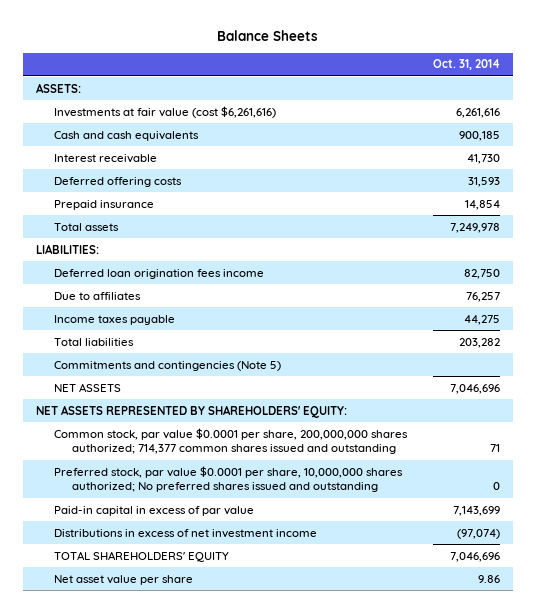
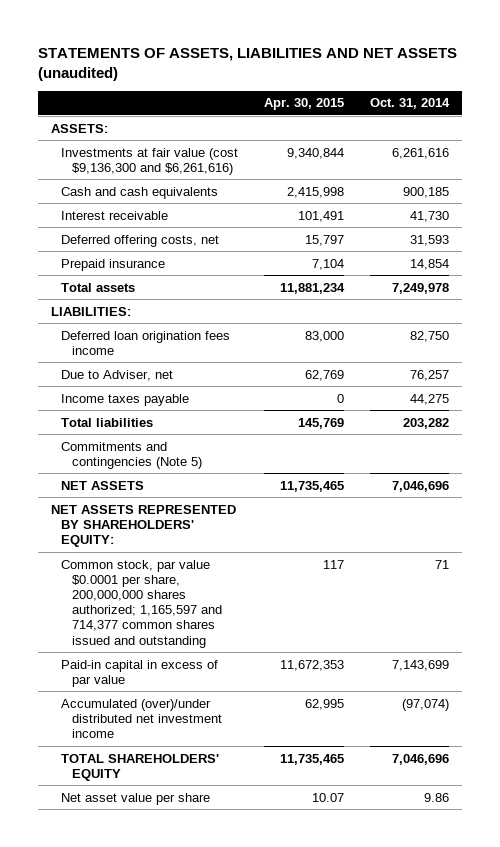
[216,29,318,41] Balance Sheets -> [37,47,457,81] STATEMENTS OF ASSETS, LIABILITIES AND NET ASSETS (unaudited)
none -> [264,98,345,111] Apr. 30, 2015
[53,105,276,118] Investments at fair value (cost $6,261,616) -> [61,147,239,175] Investments at fair value (cost $9,136,300 and $6,261,616)
[53,176,182,187] Deferred offering costs -> [61,234,220,247] Deferred offering costs, net
[53,291,141,300] Due to affiliates -> [61,369,174,381] Due to Adviser, net
[53,465,403,493] Preferred stock, par value $0.0001 per share, 10,000,000 shares authorized; No preferred shares issued and outstanding -> none
[53,427,408,455] Common stock, par value $0.0001 per share, 200,000,000 shares authorized; 714,377 common shares issued and outstanding -> [61,559,223,648] Common stock, par value $0.0001 per share, 200,000,000 shares authorized; 1,165,597 and 714,377 common shares issued and outstanding
[53,528,317,538] Distributions in excess of net investment income -> [61,698,223,738] Accumulated (over)/under distributed net investment income

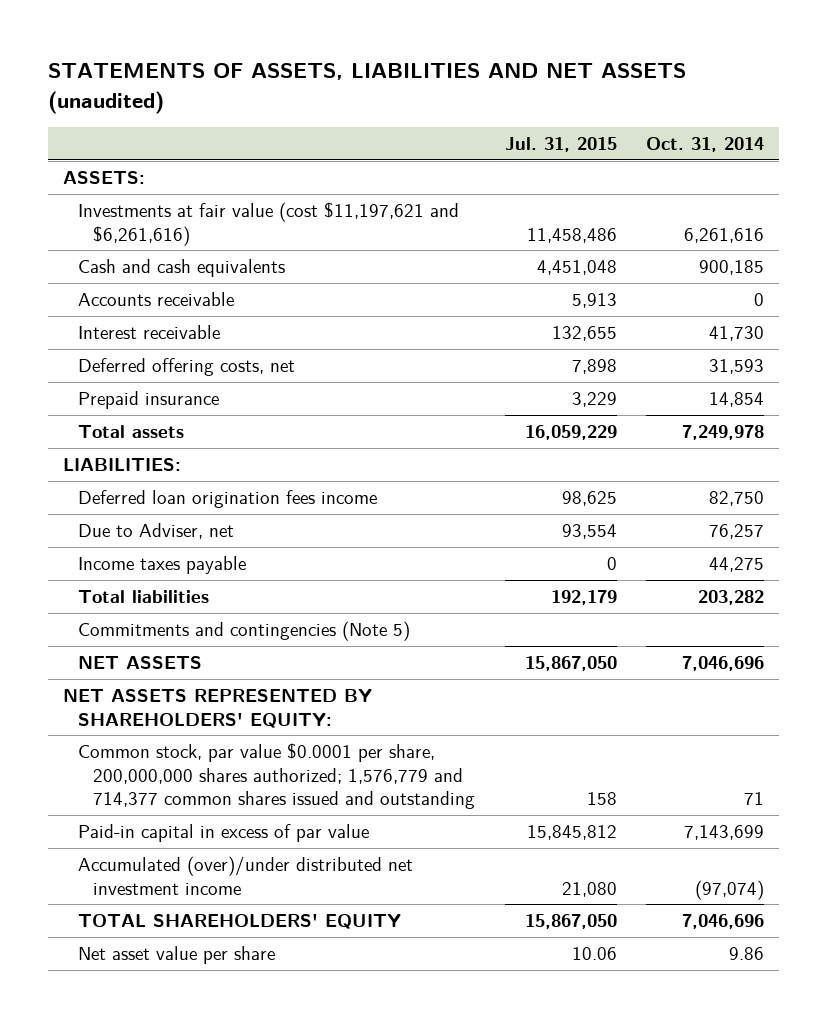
[264,98,345,111] Apr. 30, 2015 -> none
none -> [504,136,617,152] Jul. 31, 2015
[61,147,239,175] Investments at fair value (cost $9,136,300 and $6,261,616) -> [78,202,460,246] Investments at fair value (cost $11,197,621 and $6,261,616)
none -> [78,292,235,307] Accounts receivable
[61,559,223,648] Common stock, par value $0.0001 per share, 200,000,000 shares authorized; 1,165,597 and 714,377 common shares issued and outstanding -> [78,743,476,810] Common stock, par value $0.0001 per share, 200,000,000 shares authorized; 1,576,779 and 714,377 common shares issued and outstanding

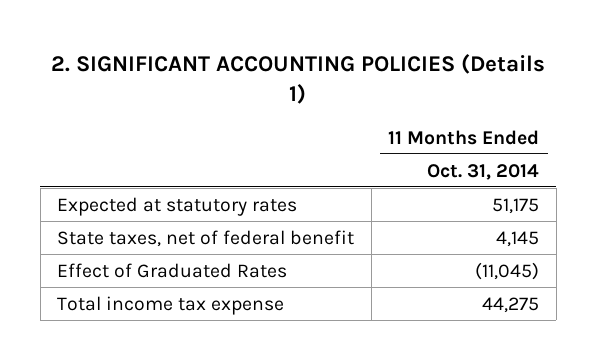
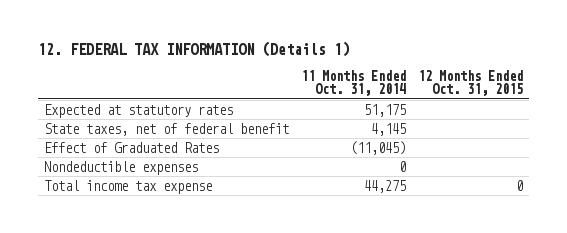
[51,53,546,105] 2. SIGNIFICANT ACCOUNTING POLICIES (Details 1) -> [37,40,350,57] 12. FEDERAL TAX INFORMATION (Details 1)
none -> [417,69,523,97] 12 Months Ended Oct. 31, 2015
none -> [43,160,198,175] Nondeductible expenses

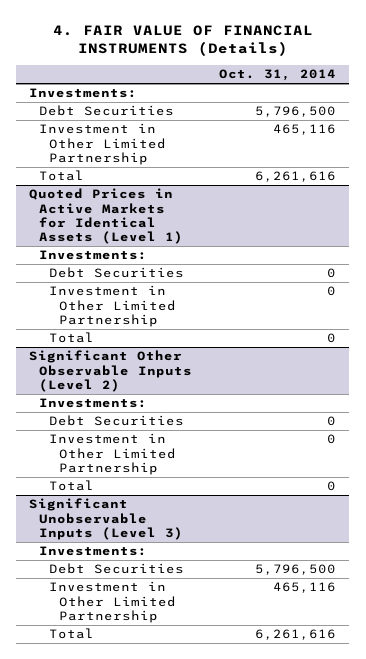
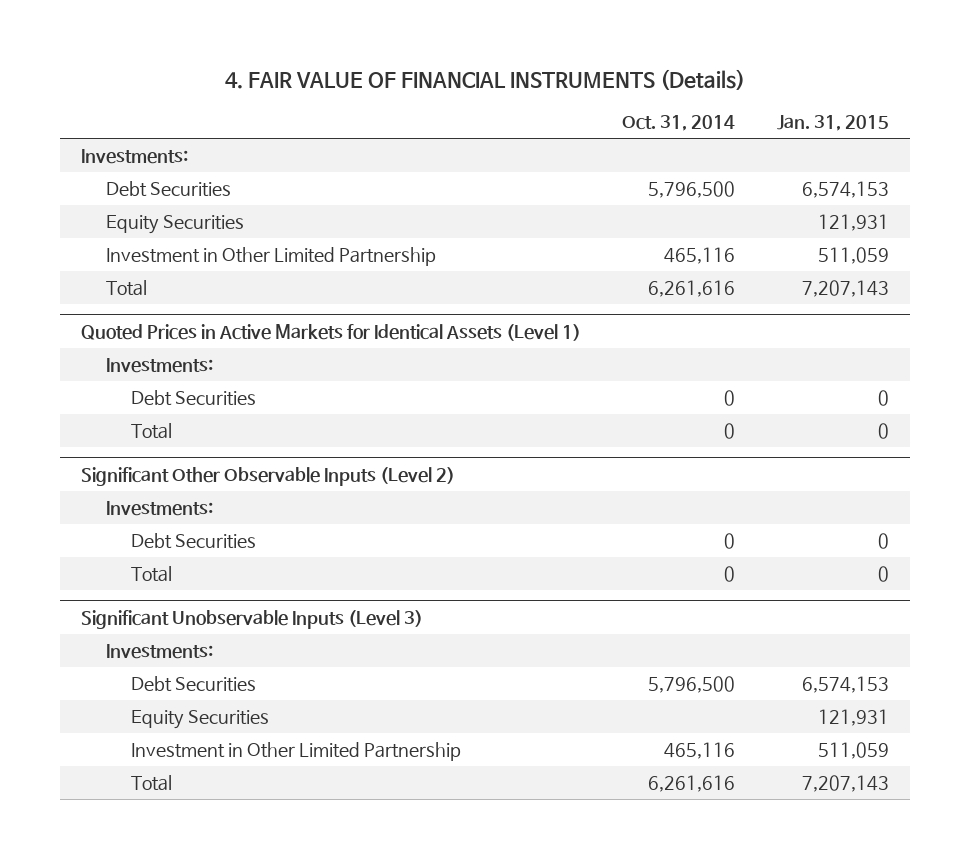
none -> [777,114,890,131] Jan. 31, 2015
none -> [105,215,244,235] Equity Securities
[49,285,177,327] Investment in Other Limited Partnership -> none
[49,433,177,475] Investment in Other Limited Partnership -> none
none -> [131,710,270,730] Equity Securities

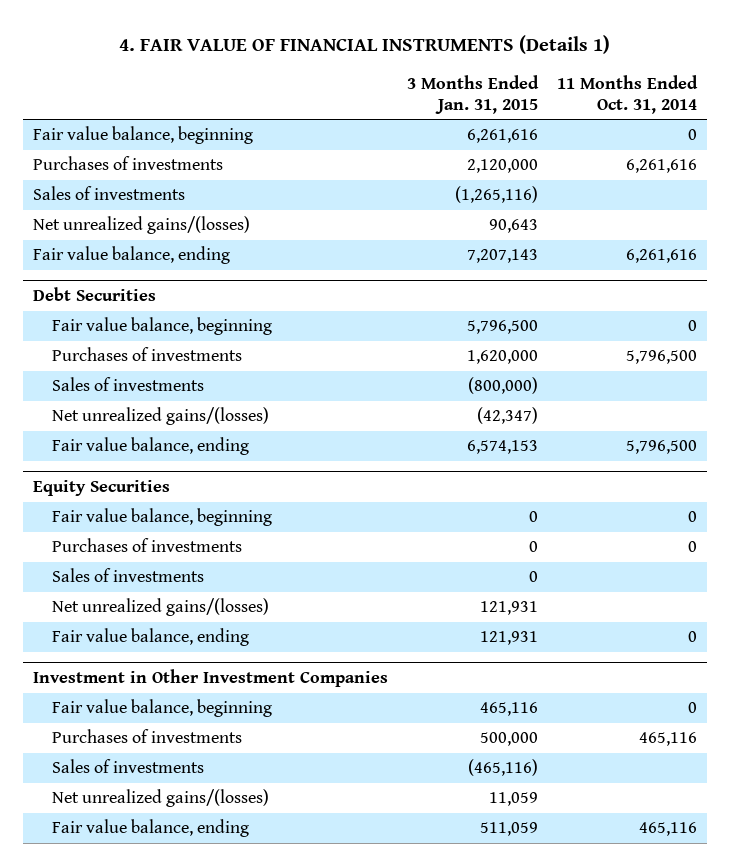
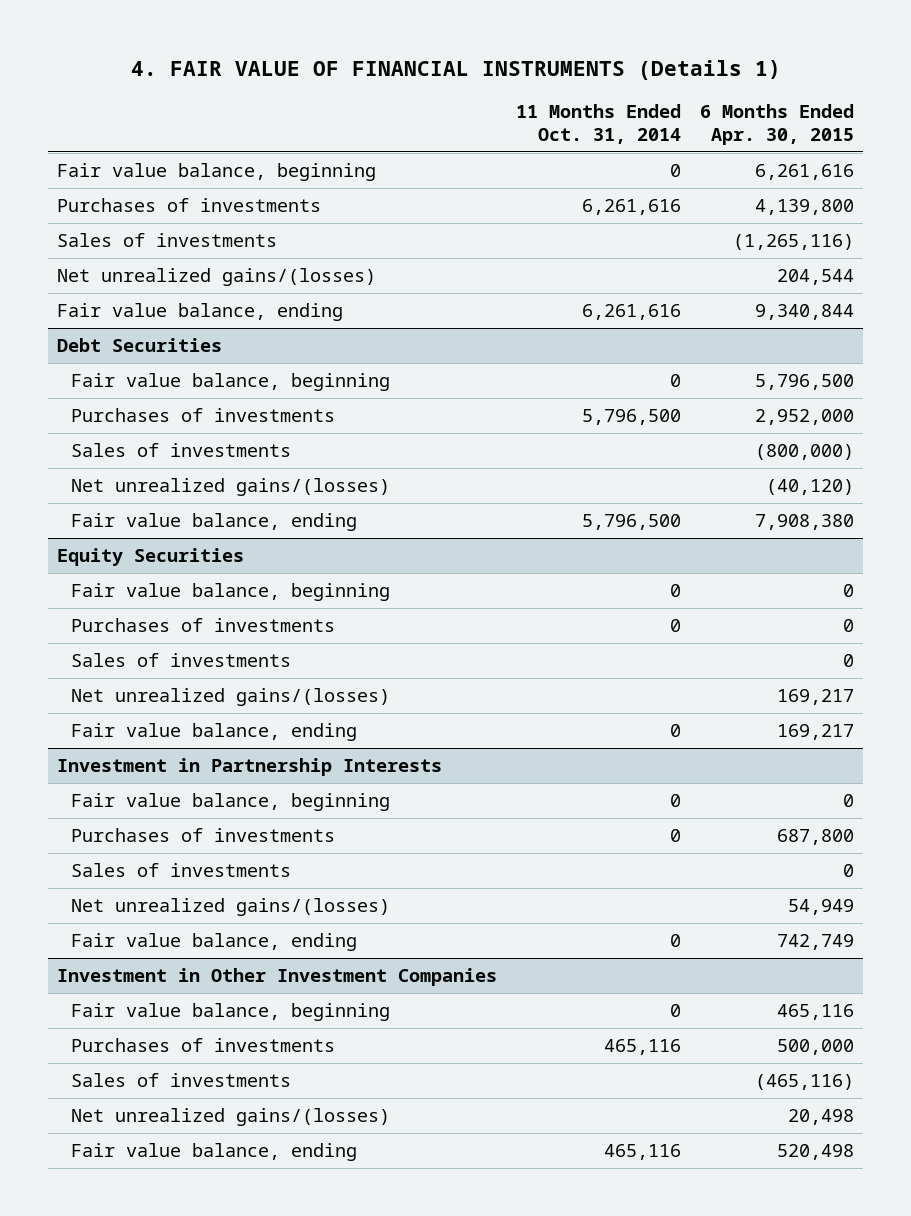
[406,74,539,114] 3 Months Ended Jan. 31, 2015 -> none
none -> [699,104,854,146] 6 Months Ended Apr. 30, 2015
none -> [57,757,443,776] Investment in Partnership Interests
none -> [71,792,391,811] Fair value balance, beginning
none -> [71,827,336,842] Purchases of investments
none -> [71,862,292,877] Sales of investments
none -> [71,897,391,916] Net unrealized gains/(losses)
none -> [71,932,358,951] Fair value balance, ending

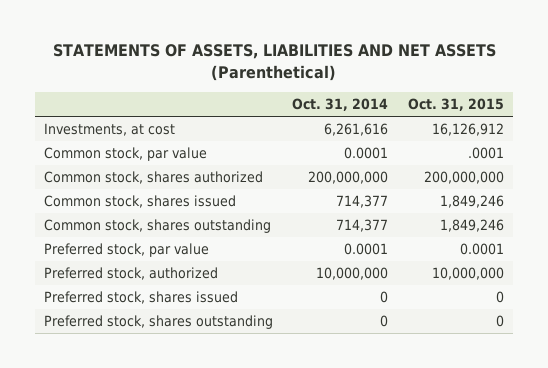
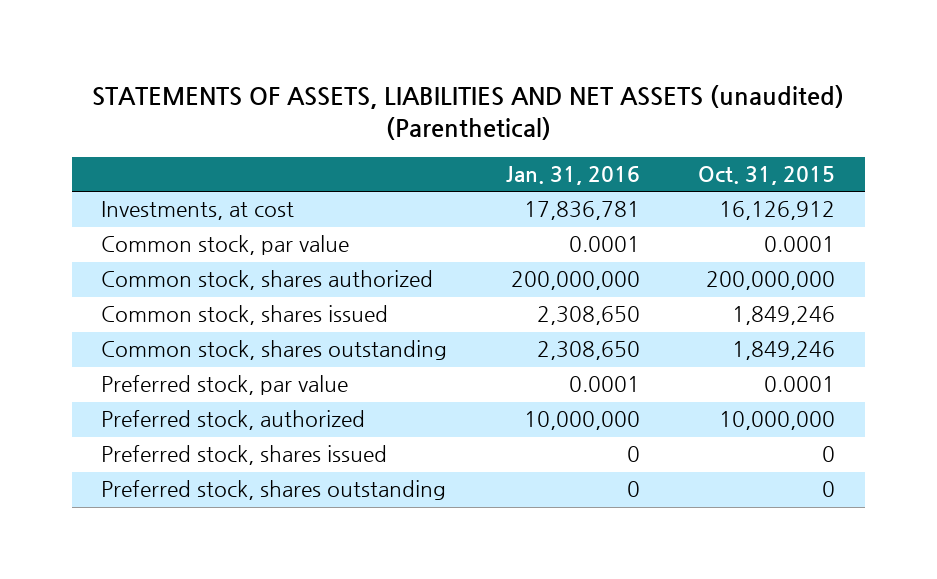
[52,44,496,82] STATEMENTS OF ASSETS, LIABILITIES AND NET ASSETS (Parenthetical) -> [92,85,845,141] STATEMENTS OF ASSETS, LIABILITIES AND NET ASSETS (unaudited) (Parenthetical)
[292,98,389,112] Oct. 31, 2014 -> none
none -> [505,166,640,186] Jan. 31, 2016
[467,147,504,160] .0001 -> [764,236,836,253] 0.0001

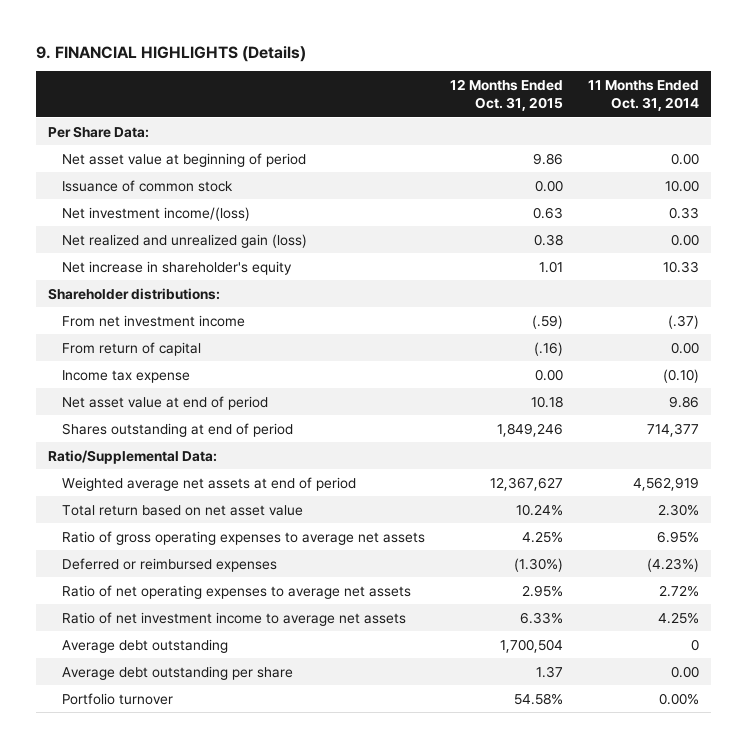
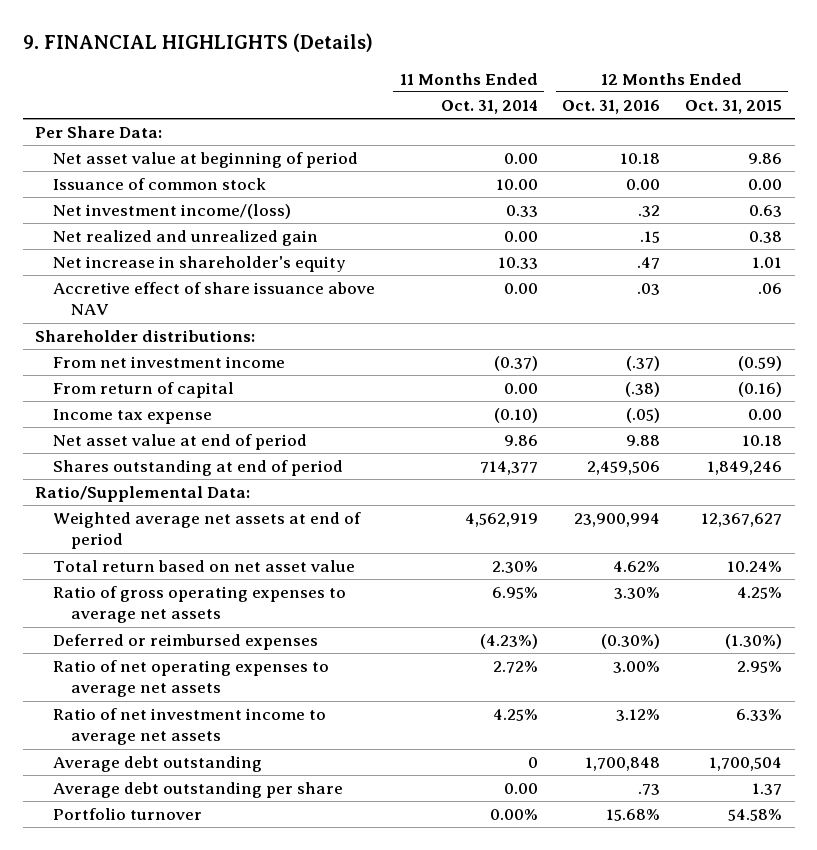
none -> [562,99,661,114] Oct. 31, 2016
[62,233,308,248] Net realized and unrealized gain (loss) -> [52,229,318,246] Net realized and unrealized gain
none -> [52,281,375,316] Accretive effect of share issuance above NAV
[531,314,563,329] (.59) -> [738,355,783,371] (0.59)
[667,314,699,329] (.37) -> [493,355,538,371] (0.37)
[533,341,563,356] (.16) -> [738,381,783,397] (0.16)

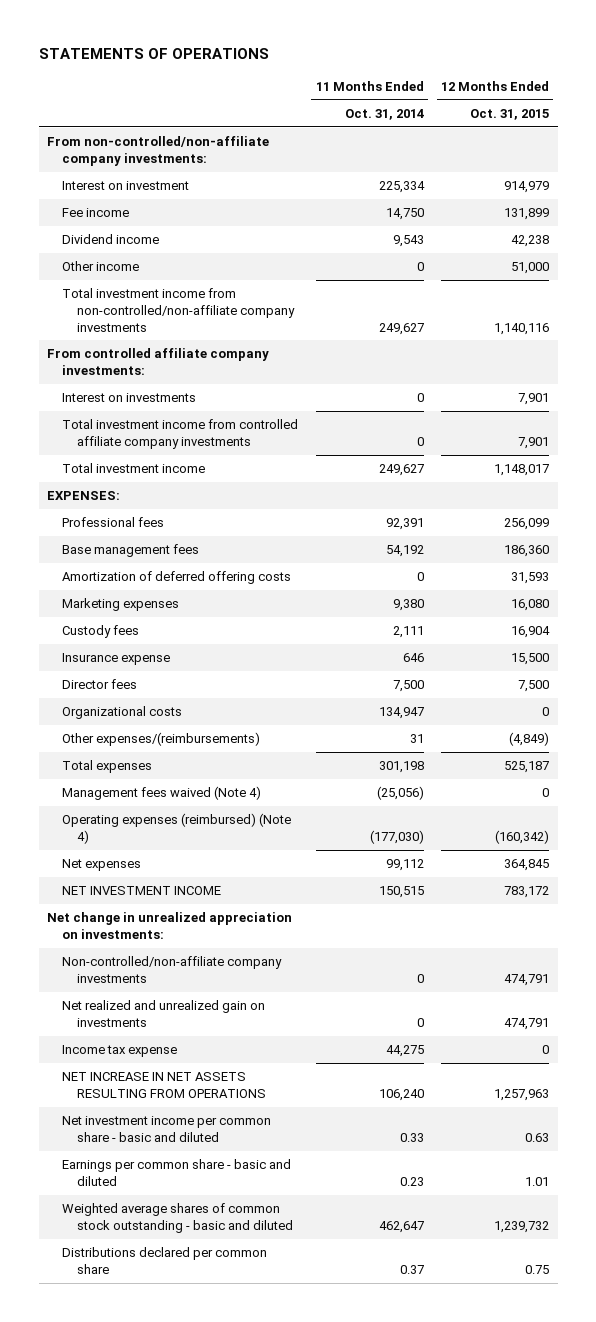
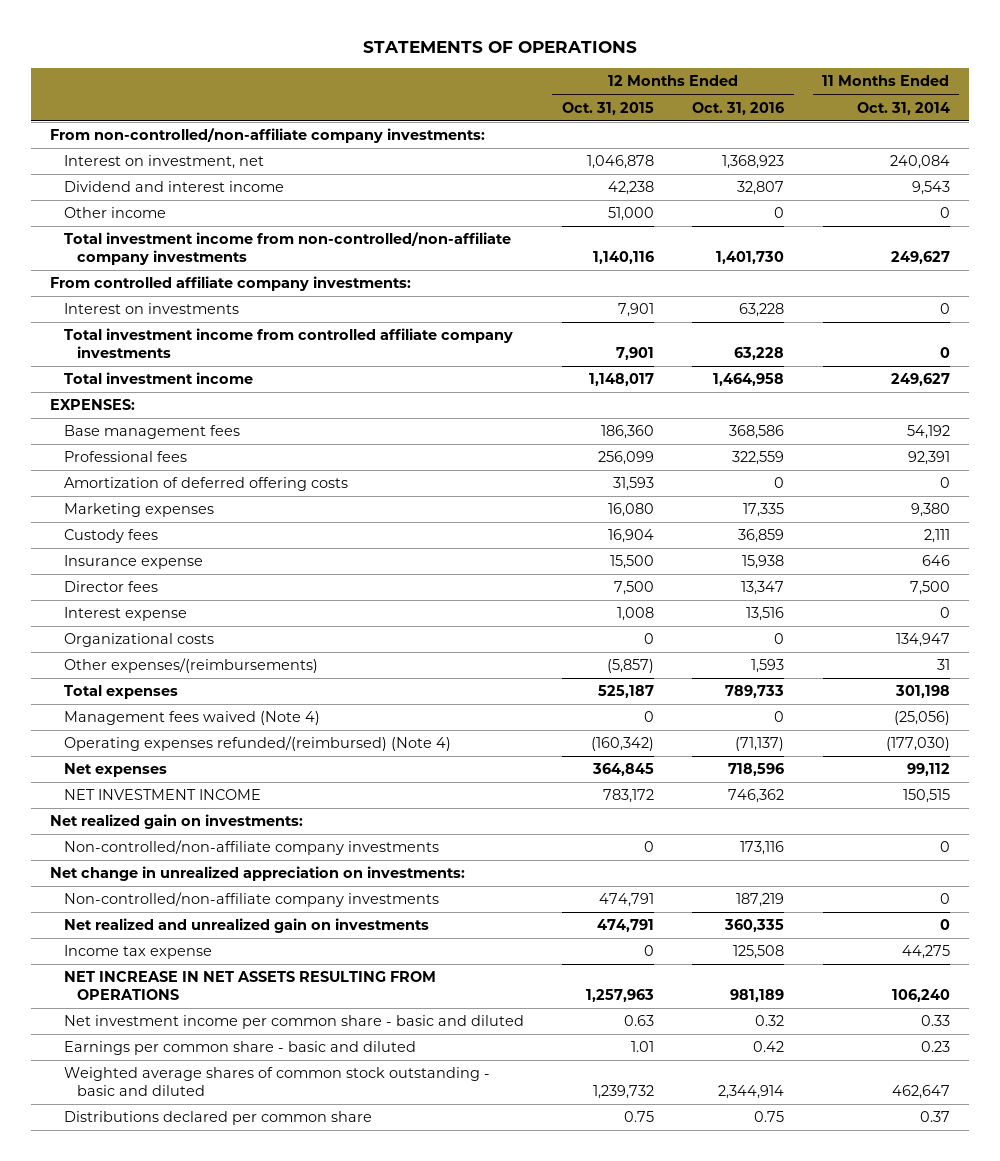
none -> [692,101,785,115] Oct. 31, 2016
[62,208,130,218] Fee income -> none
[62,181,190,191] Interest on investment -> [63,155,264,170] Interest on investment, net
[378,181,425,194] 225,334 -> [889,155,950,170] 240,084
[503,181,549,194] 914,979 -> [587,155,655,170] 1,046,878
[62,234,160,245] Dividend income -> [63,181,284,193] Dividend and interest income
[62,517,165,528] Professional fees -> [63,451,187,463] Professional fees
none -> [63,607,187,622] Interest expense
[508,732,549,747] (4,849) -> [607,659,655,674] (5,857)
[62,813,292,844] Operating expenses (reimbursed) (Note 4) -> [63,736,451,752] Operating expenses refunded/(reimbursed) (Note 4)
none -> [49,814,303,830] Net realized gain on investments:
none -> [63,840,439,856] Non-controlled/non-affiliate company investments

